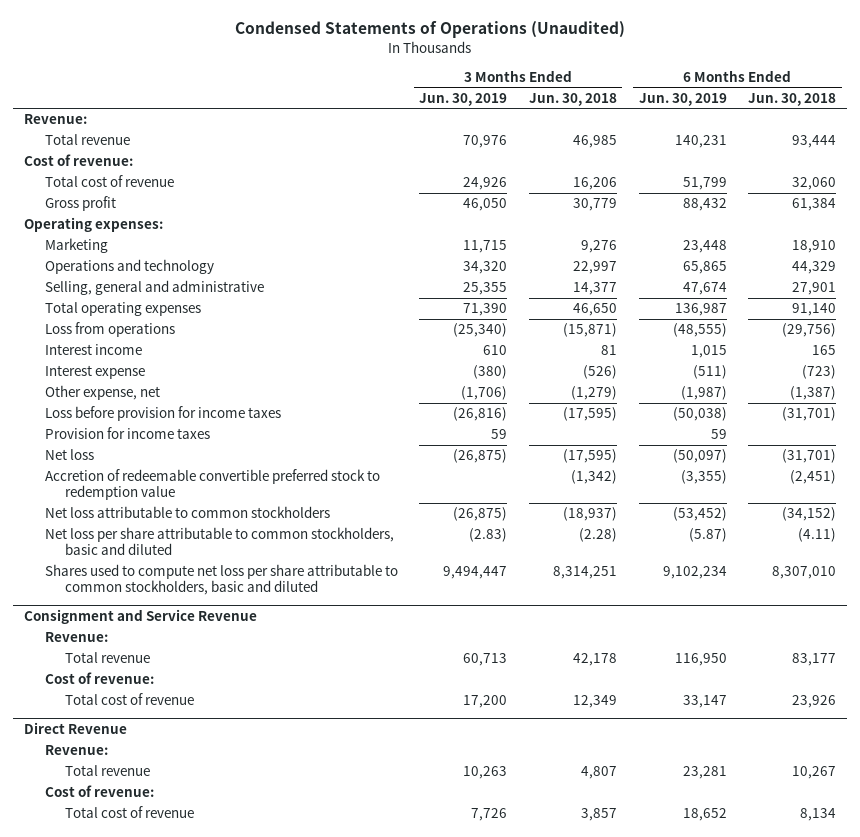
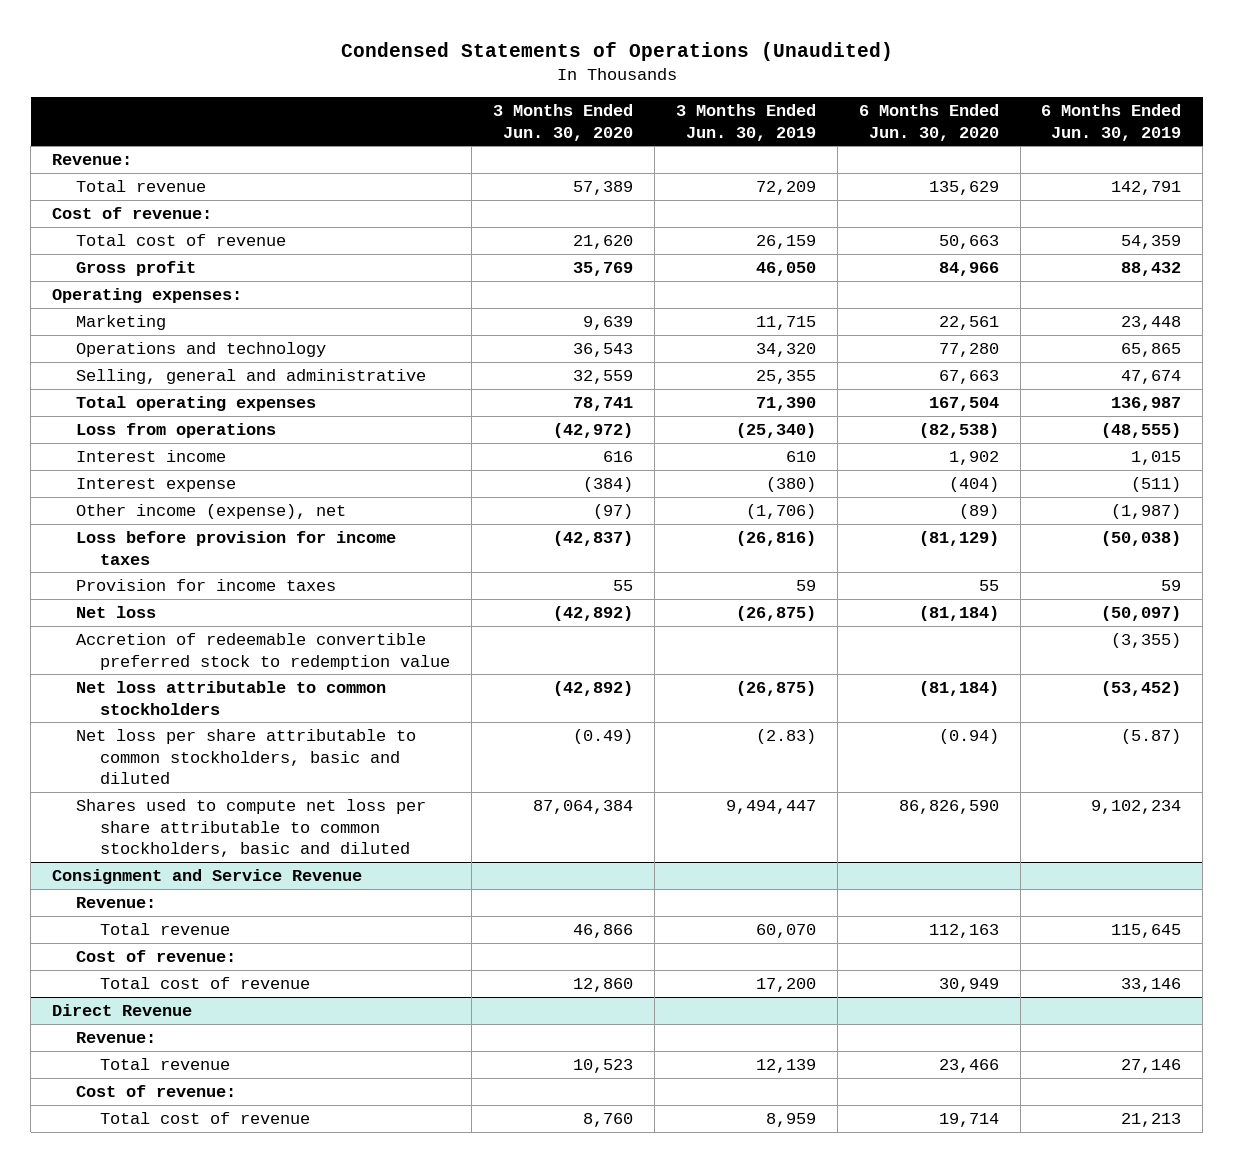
[528,92,617,106] Jun. 30, 2018 -> none
[748,92,837,106] Jun. 30, 2018 -> none
none -> [492,104,633,141] 3 Months Ended Jun. 30, 2020
none -> [858,104,999,141] 6 Months Ended Jun. 30, 2020
[463,135,508,149] 70,976 -> [755,181,816,196] 72,209
[674,135,727,149] 140,231 -> [1111,181,1182,196] 142,791
[463,177,508,191] 24,926 -> [755,235,816,250] 26,159
[682,177,727,191] 51,799 -> [1121,235,1182,250] 54,359
[44,385,160,401] Other expense, net -> [76,504,347,520] Other income (expense), net
[463,653,508,667] 60,713 -> [755,924,816,939] 60,070
[674,653,727,667] 116,950 -> [1111,924,1182,939] 115,645
[682,695,727,709] 33,147 -> [1121,978,1182,993] 33,146
[463,766,508,780] 10,263 -> [755,1059,816,1074] 12,139
[682,766,727,780] 23,281 -> [1121,1059,1182,1074] 27,146
[471,808,508,822] 7,726 -> [765,1113,816,1128] 8,959
[682,808,727,822] 18,652 -> [1121,1113,1182,1128] 21,213

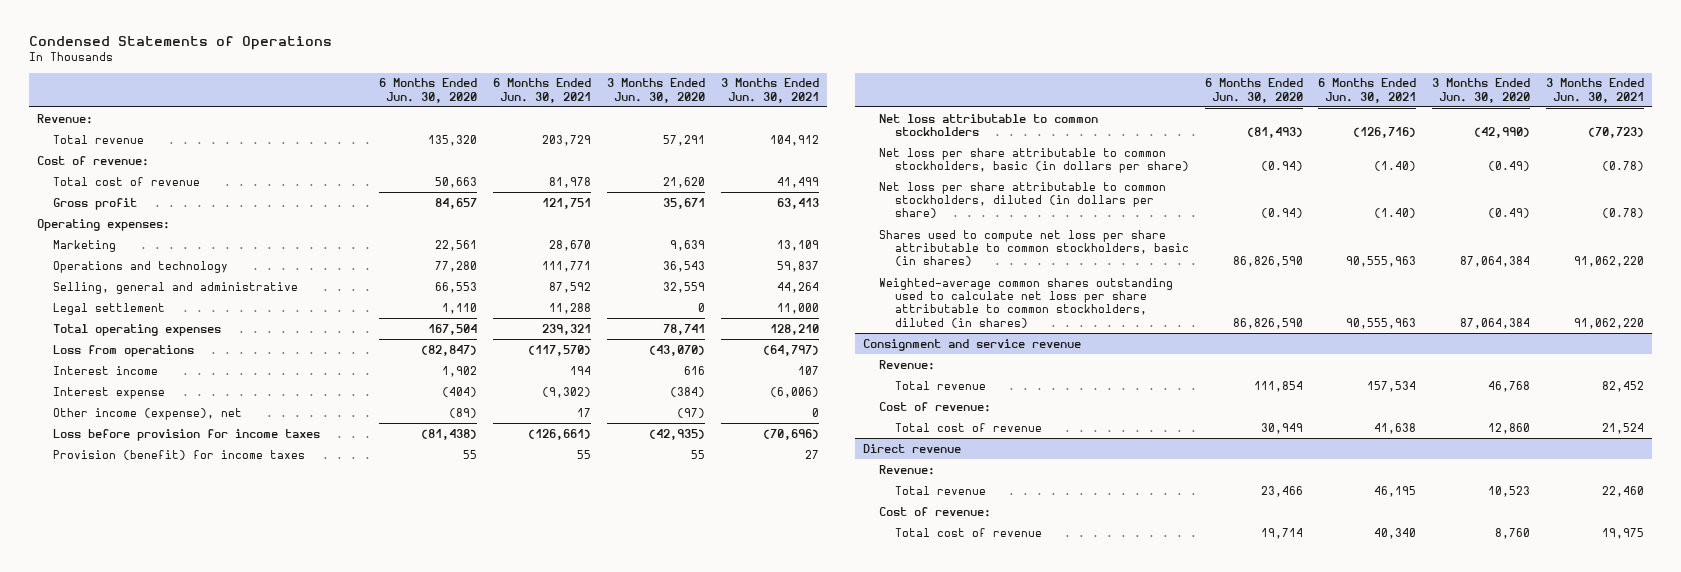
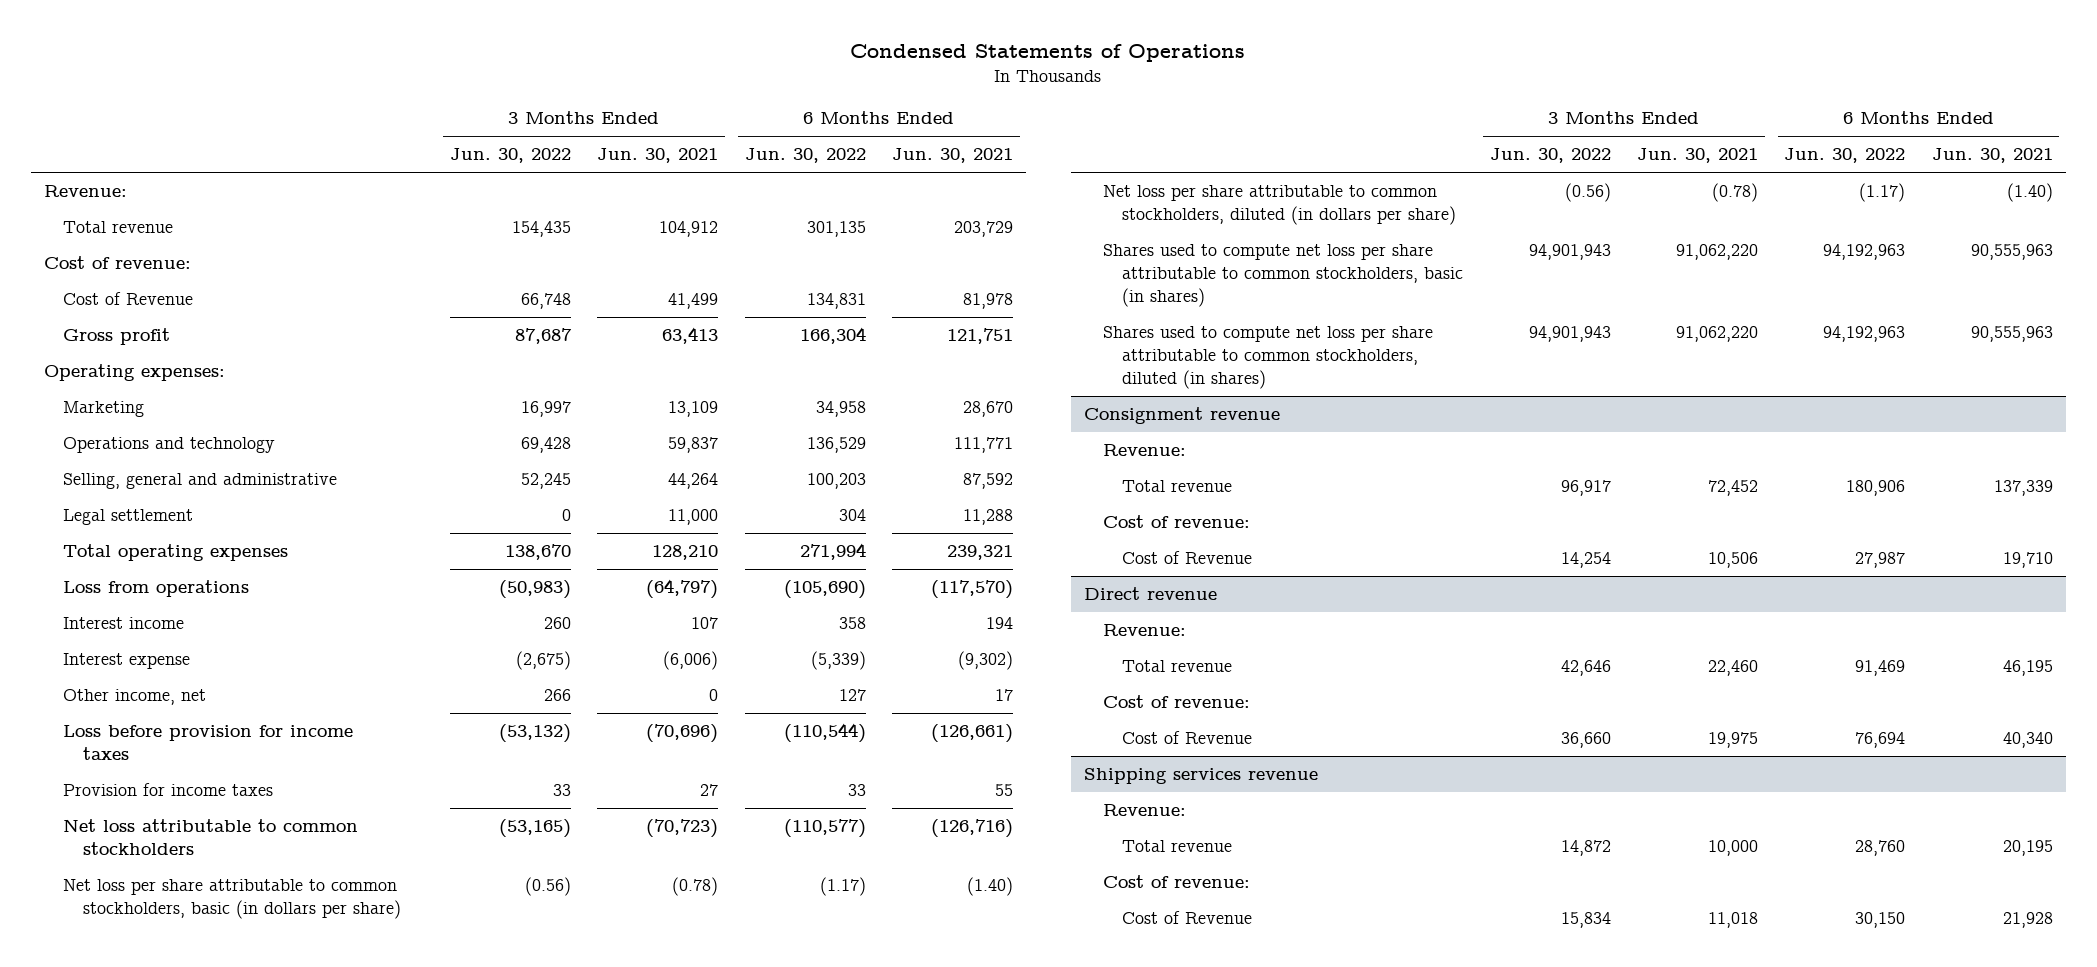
[379,78,478,103] 6 Months Ended Jun. 30, 2020 -> none
[606,78,705,103] 3 Months Ended Jun. 30, 2020 -> none
none -> [449,148,571,164] Jun. 30, 2022
none -> [744,148,866,164] Jun. 30, 2022
[53,176,201,186] Total cost of revenue -> [63,292,194,306] Cost of Revenue
[53,407,243,420] Other income (expense), net -> [63,689,207,706] Other income, net
[53,449,306,460] Provision (benefit) for income taxes -> [63,783,274,797] Provision for income taxes
[878,277,1173,328] Weighted-average common shares outstanding used to calculate net loss per share attributable to common stockholders, diluted (in shares) -> [1103,326,1434,390] Shares used to compute net loss per share attributable to common stockholders, diluted (in shares)
[862,338,1081,351] Consignment and service revenue -> [1083,407,1280,425] Consignment revenue
[1367,380,1417,392] 157,534 -> [1993,480,2053,497] 137,339
[1602,380,1645,392] 82,452 -> [1708,480,1759,497] 72,452
[894,422,1042,432] Total cost of revenue -> [1122,551,1253,565] Cost of Revenue
[1374,422,1417,434] 41,638 -> [2002,552,2053,569] 19,710
[1602,422,1645,434] 21,524 -> [1708,552,1759,569] 10,506
[894,527,1042,537] Total cost of revenue -> [1122,731,1253,745] Cost of Revenue
none -> [1083,768,1318,785] Shipping services revenue
none -> [1103,804,1187,817] Revenue:
none -> [1122,840,1233,853] Total revenue
none -> [1103,875,1251,889] Cost of revenue:
none -> [1122,911,1253,925] Cost of Revenue

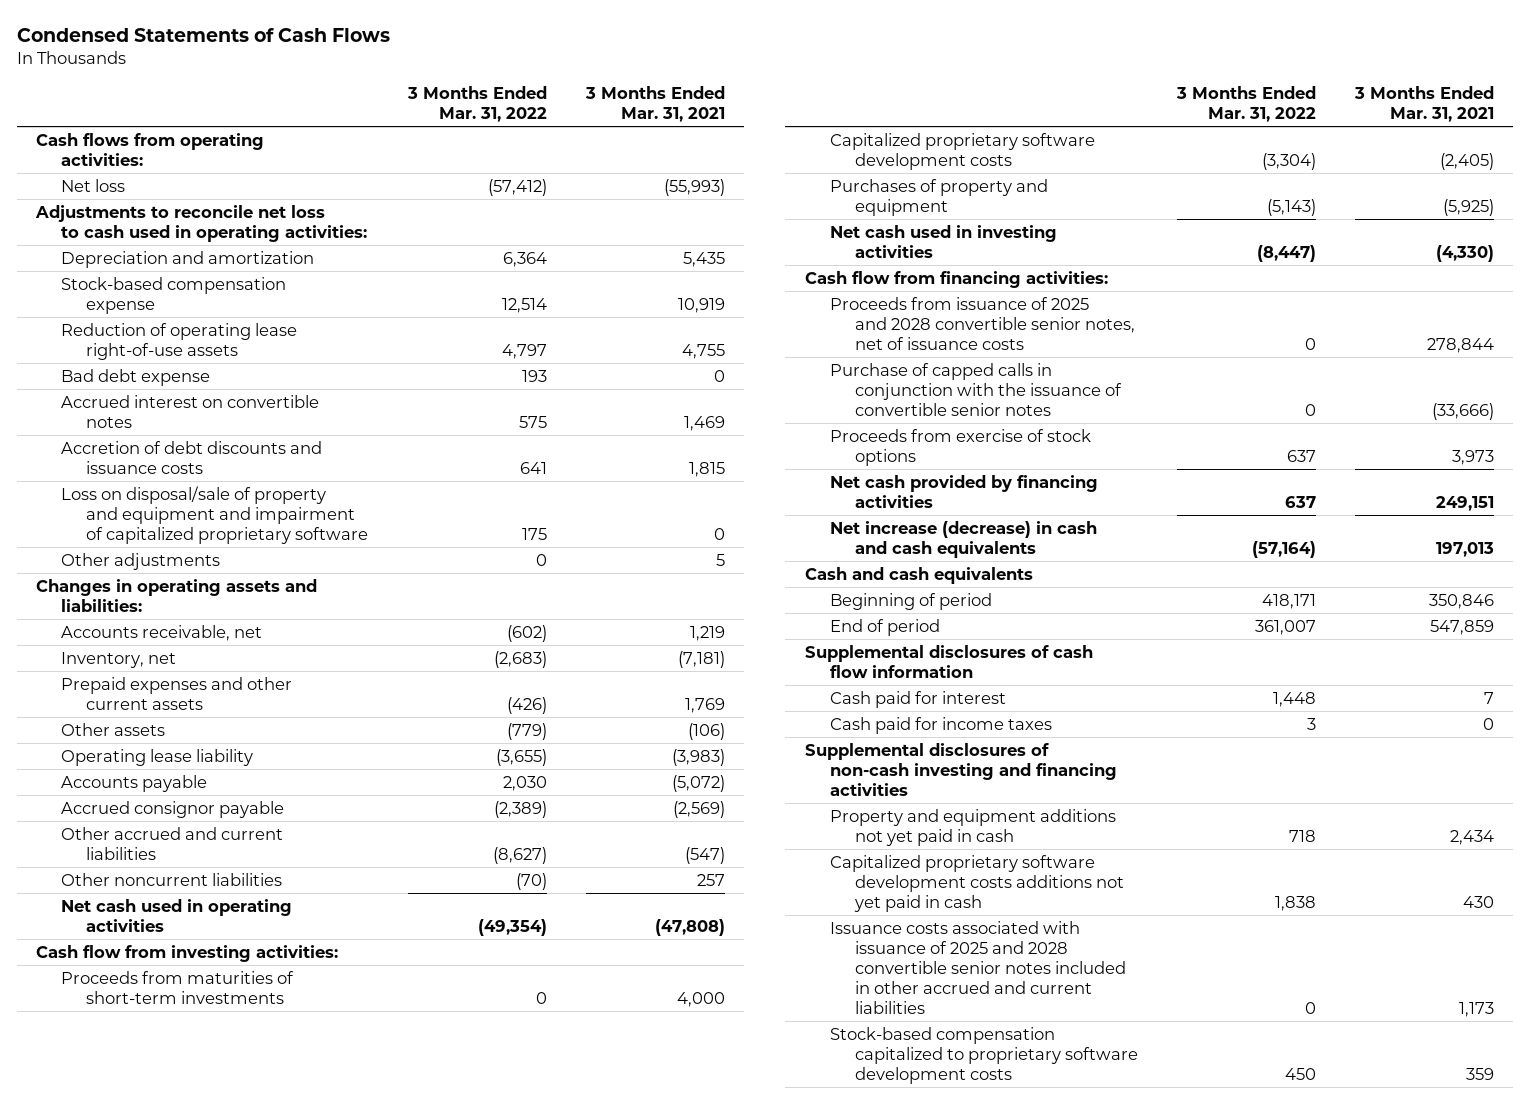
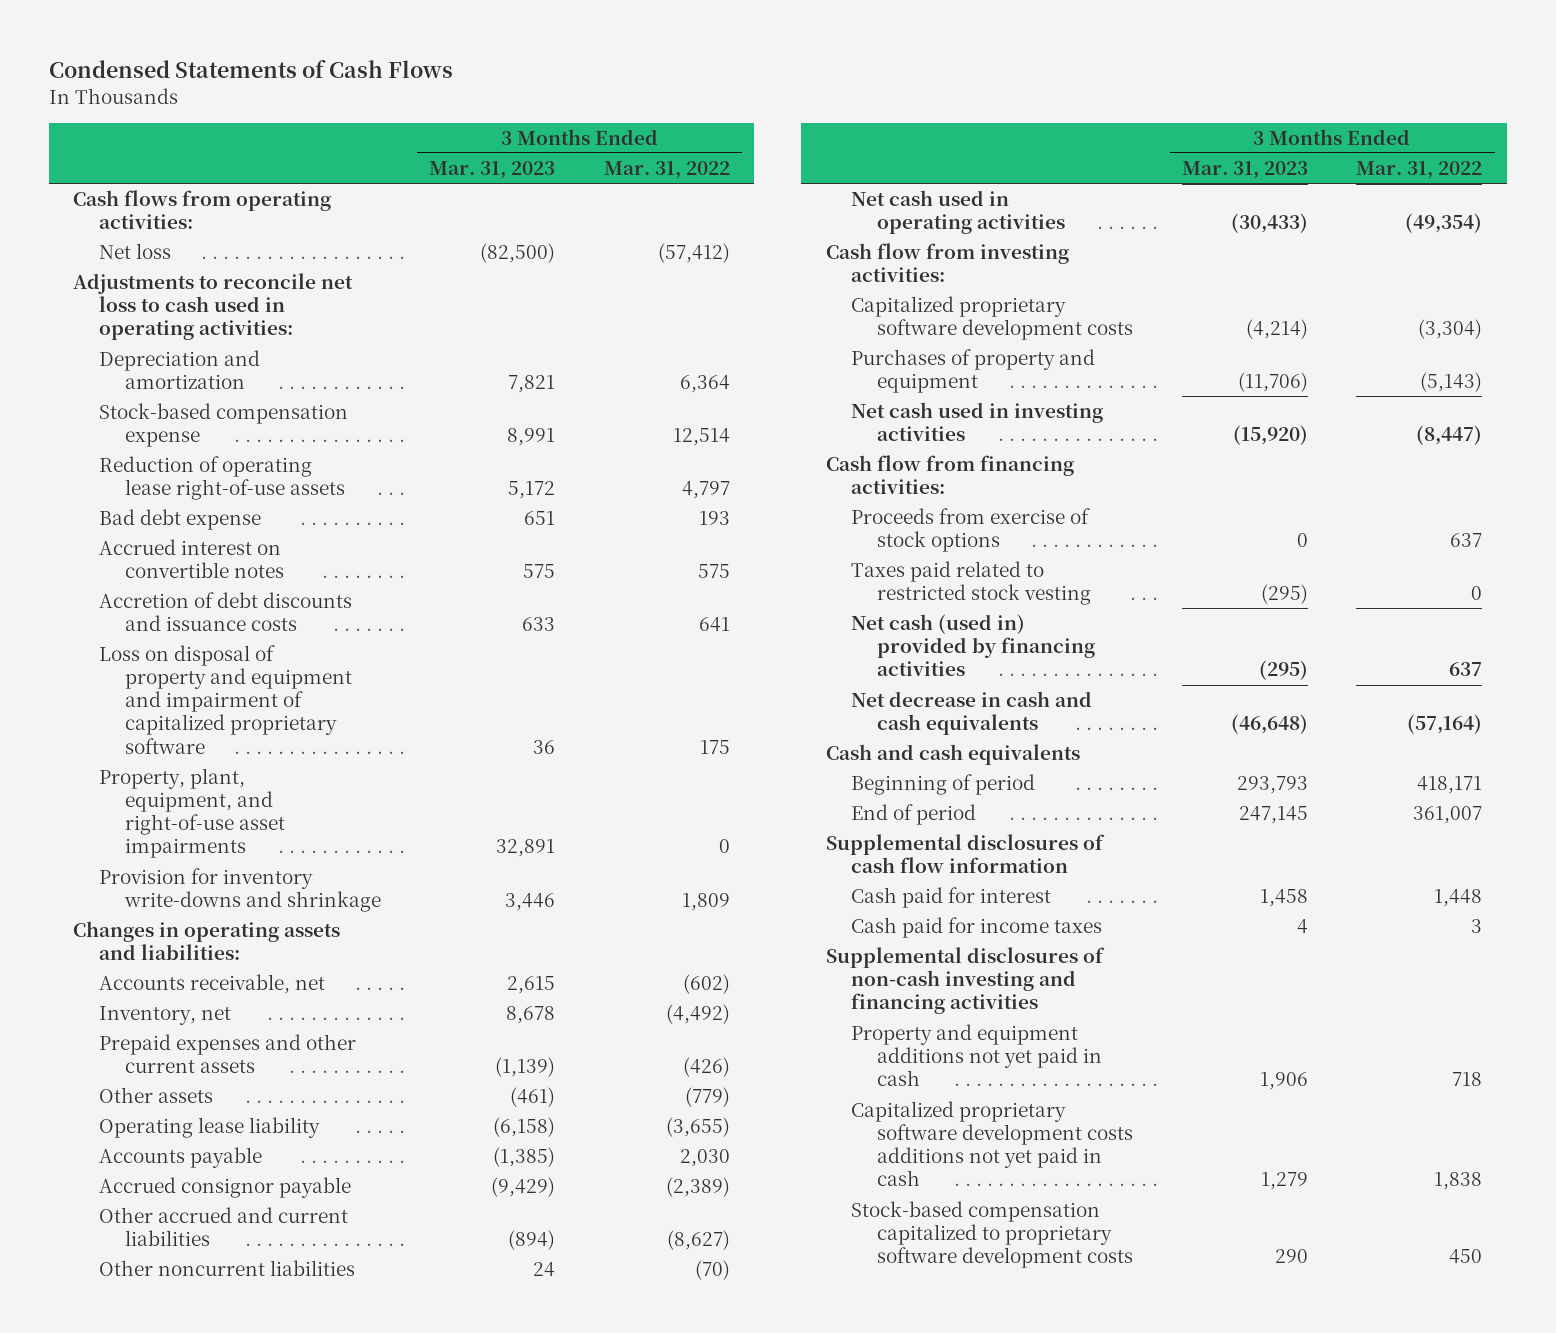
[585,85,726,122] 3 Months Ended Mar. 31, 2021 -> none
none -> [429,160,556,179] Mar. 31, 2023
[61,552,221,570] Other adjustments -> none
[61,485,369,544] Loss on disposal/sale of property and equipment and impairment of capitalized proprietary software -> [99,644,352,754] Loss on disposal of property and equipment and impairment of capitalized proprietary software
none -> [99,767,285,859] Property, plant, equipment, and right-of-use asset impairments
none -> [99,867,381,913] Provision for inventory write-downs and shrinkage
[494,650,548,668] (2,683) -> [666,1003,731,1024] (4,492)
[61,970,295,1004] Proceeds from maturities of short-term investments -> none
[829,296,1135,350] Proceeds from issuance of 2025 and 2028 convertible senior notes, net of issuance costs -> none
[829,362,1122,416] Purchase of capped calls in conjunction with the issuance of convertible senior notes -> none
none -> [851,560,1092,606] Taxes paid related to restricted stock vesting
[829,474,1098,508] Net cash provided by financing activities -> [851,613,1096,677] Net cash (used in) provided by financing activities
[829,520,1097,558] Net increase (decrease) in cash and cash equivalents -> [851,690,1093,736] Net decrease in cash and cash equivalents
[829,920,1126,1014] Issuance costs associated with issuance of 2025 and 2028 convertible senior notes included in other accrued and current liabilities -> none

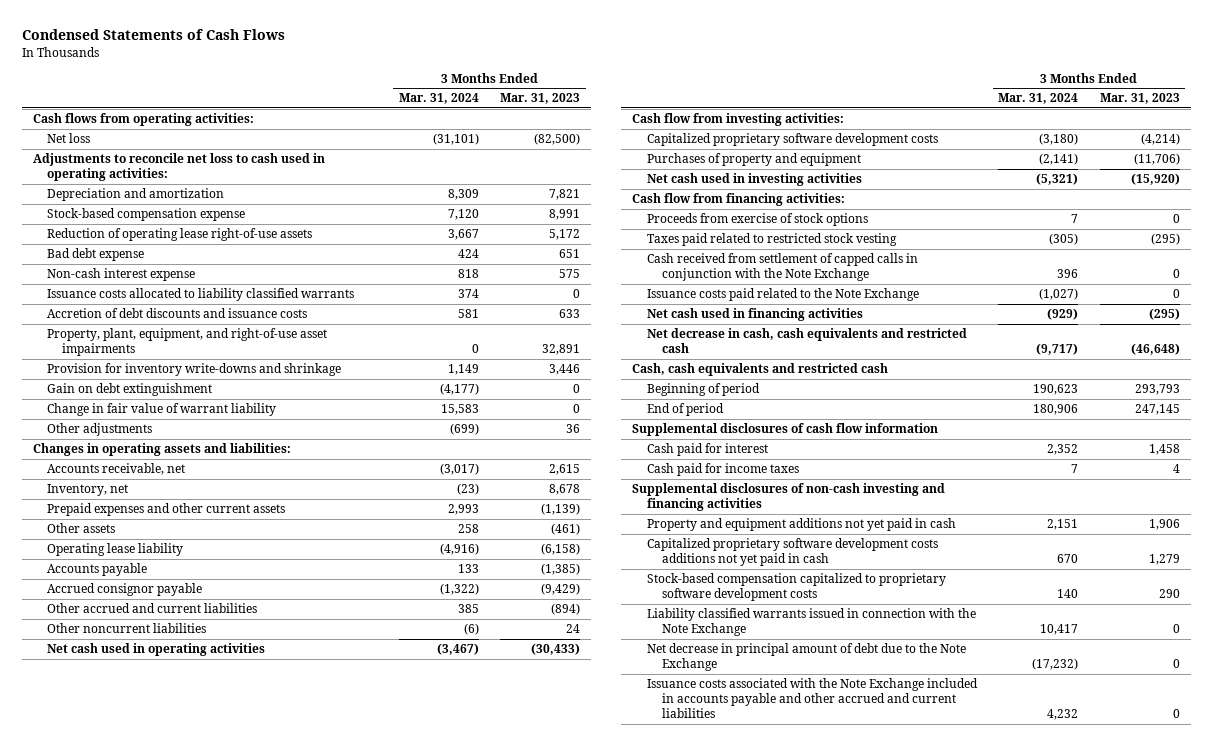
[604,160,731,179] Mar. 31, 2022 -> none
none -> [398,93,479,105] Mar. 31, 2024
[99,538,284,579] Accrued interest on convertible notes -> [47,268,196,282] Non-cash interest expense
none -> [47,288,355,302] Issuance costs allocated to liability classified warrants
[99,644,352,754] Loss on disposal of property and equipment and impairment of capitalized proprietary software -> none
none -> [47,383,213,397] Gain on debt extinguishment
none -> [47,403,277,417] Change in fair value of warrant liability
none -> [47,423,153,437] Other adjustments
none -> [646,253,918,282] Cash received from settlement of capped calls in conjunction with the Note Exchange
none -> [646,288,919,302] Issuance costs paid related to the Note Exchange
[851,613,1096,677] Net cash (used in) provided by financing activities -> [646,308,863,322] Net cash used in financing activities
[851,690,1093,736] Net decrease in cash and cash equivalents -> [646,328,967,354] Net decrease in cash, cash equivalents and restricted cash
[825,743,1080,765] Cash and cash equivalents -> [632,363,889,377] Cash, cash equivalents and restricted cash
none -> [646,608,976,637] Liability classified warrants issued in connection with the Note Exchange
none -> [646,643,966,672] Net decrease in principal amount of debt due to the Note Exchange
none -> [646,678,978,719] Issuance costs associated with the Note Exchange included in accounts payable and other accrued and current liabilities

